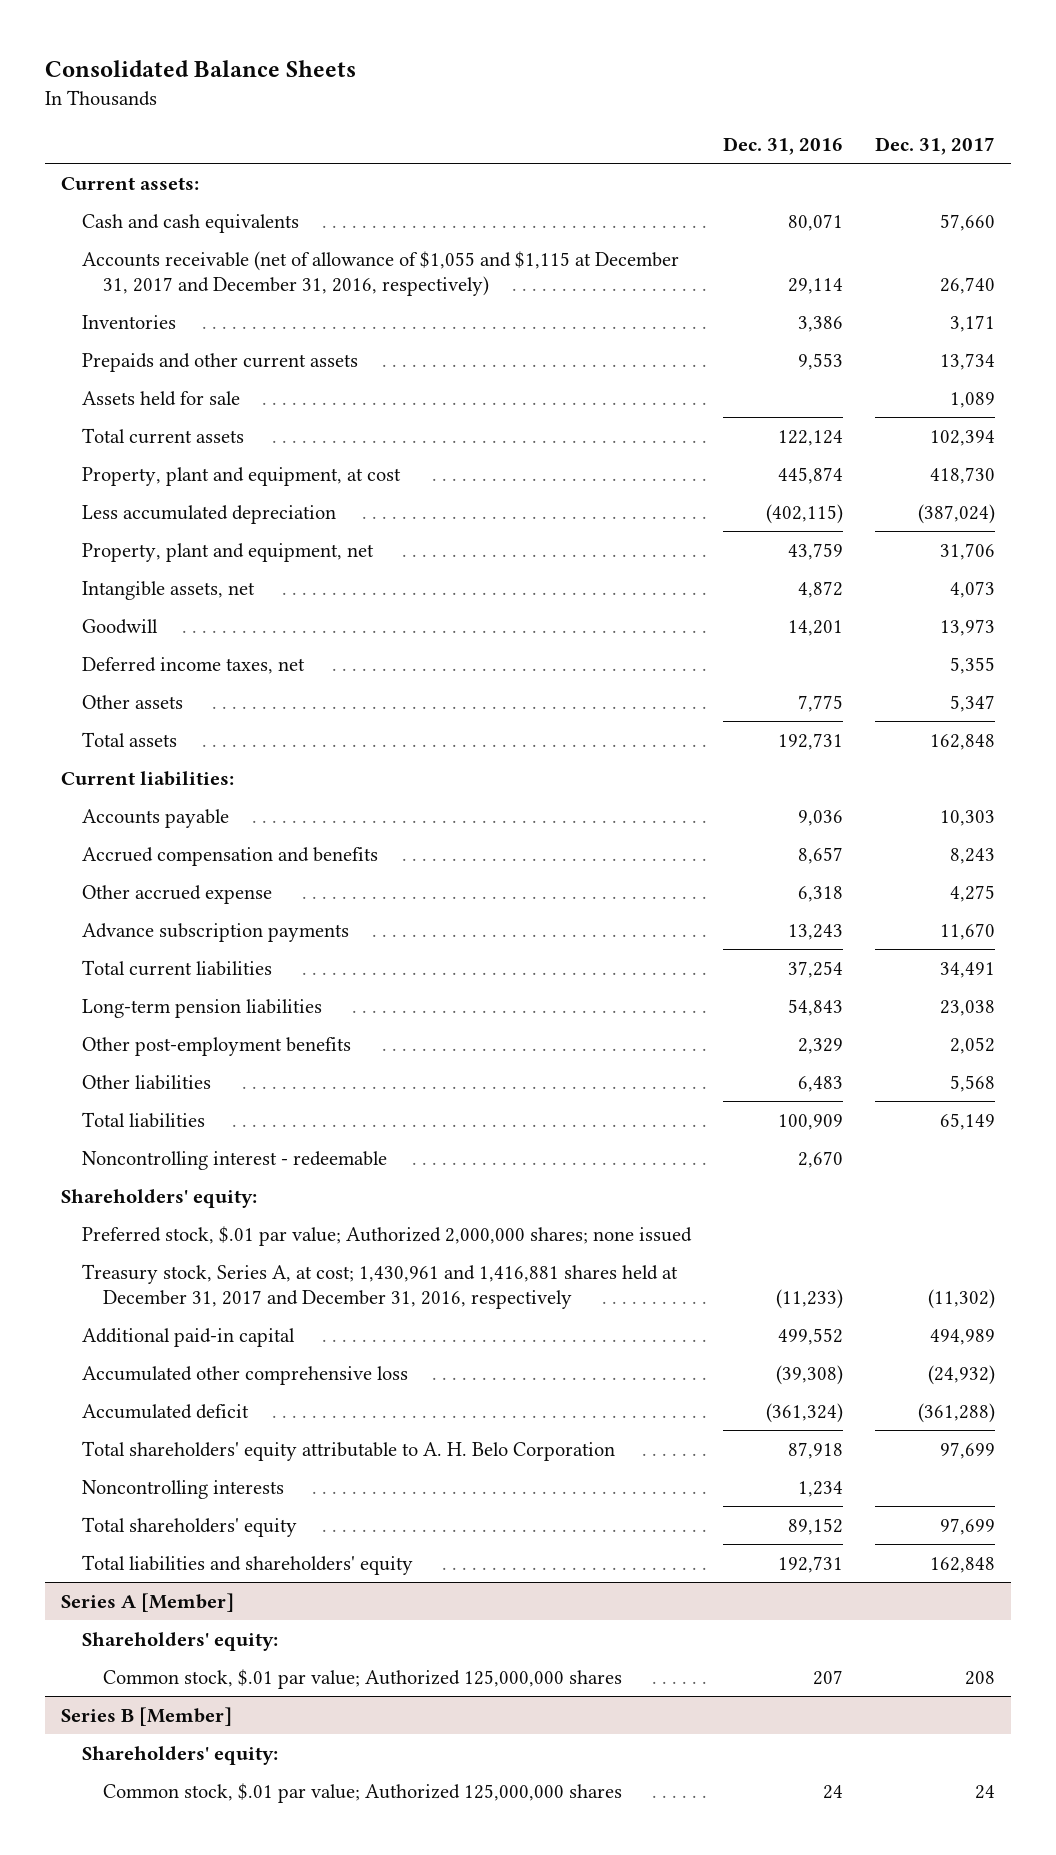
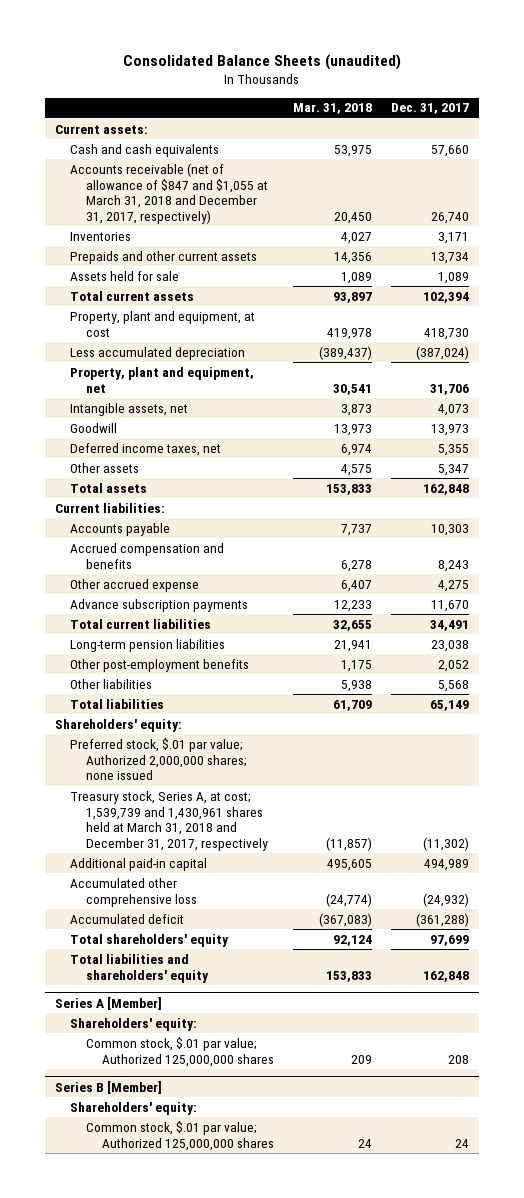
[44,59,356,77] Consolidated Balance Sheets -> [122,53,401,70] Consolidated Balance Sheets (unaudited)
[723,137,844,156] Dec. 31, 2016 -> none
none -> [293,103,373,115] Mar. 31, 2018
[81,250,679,296] Accounts receivable (net of allowance of $1,055 and $1,115 at December 31, 2017 and December 31, 2016, respectively) -> [70,162,269,225] Accounts receivable (net of allowance of $847 and $1,055 at March 31, 2018 and December 31, 2017, respectively)
[81,1150,387,1170] Noncontrolling interest - redeemable -> none
[81,1263,678,1309] Treasury stock, Series A, at cost; 1,430,961 and 1,416,881 shares held at December 31, 2017 and December 31, 2016, respectively -> [70,790,269,852] Treasury stock, Series A, at cost; 1,539,739 and 1,430,961 shares held at March 31, 2018 and December 31, 2017, respectively
[81,1440,615,1461] Total shareholders' equity attributable to A. H. Belo Corporation -> none
[81,1479,284,1499] Noncontrolling interests -> none

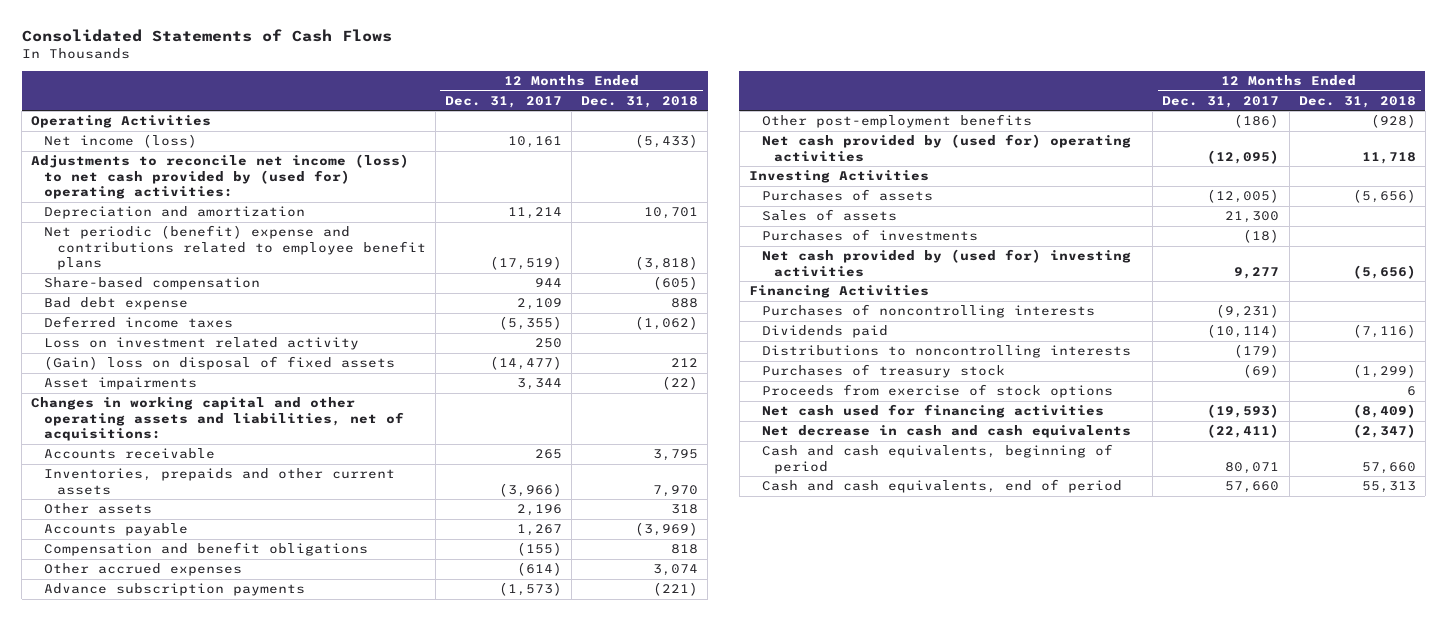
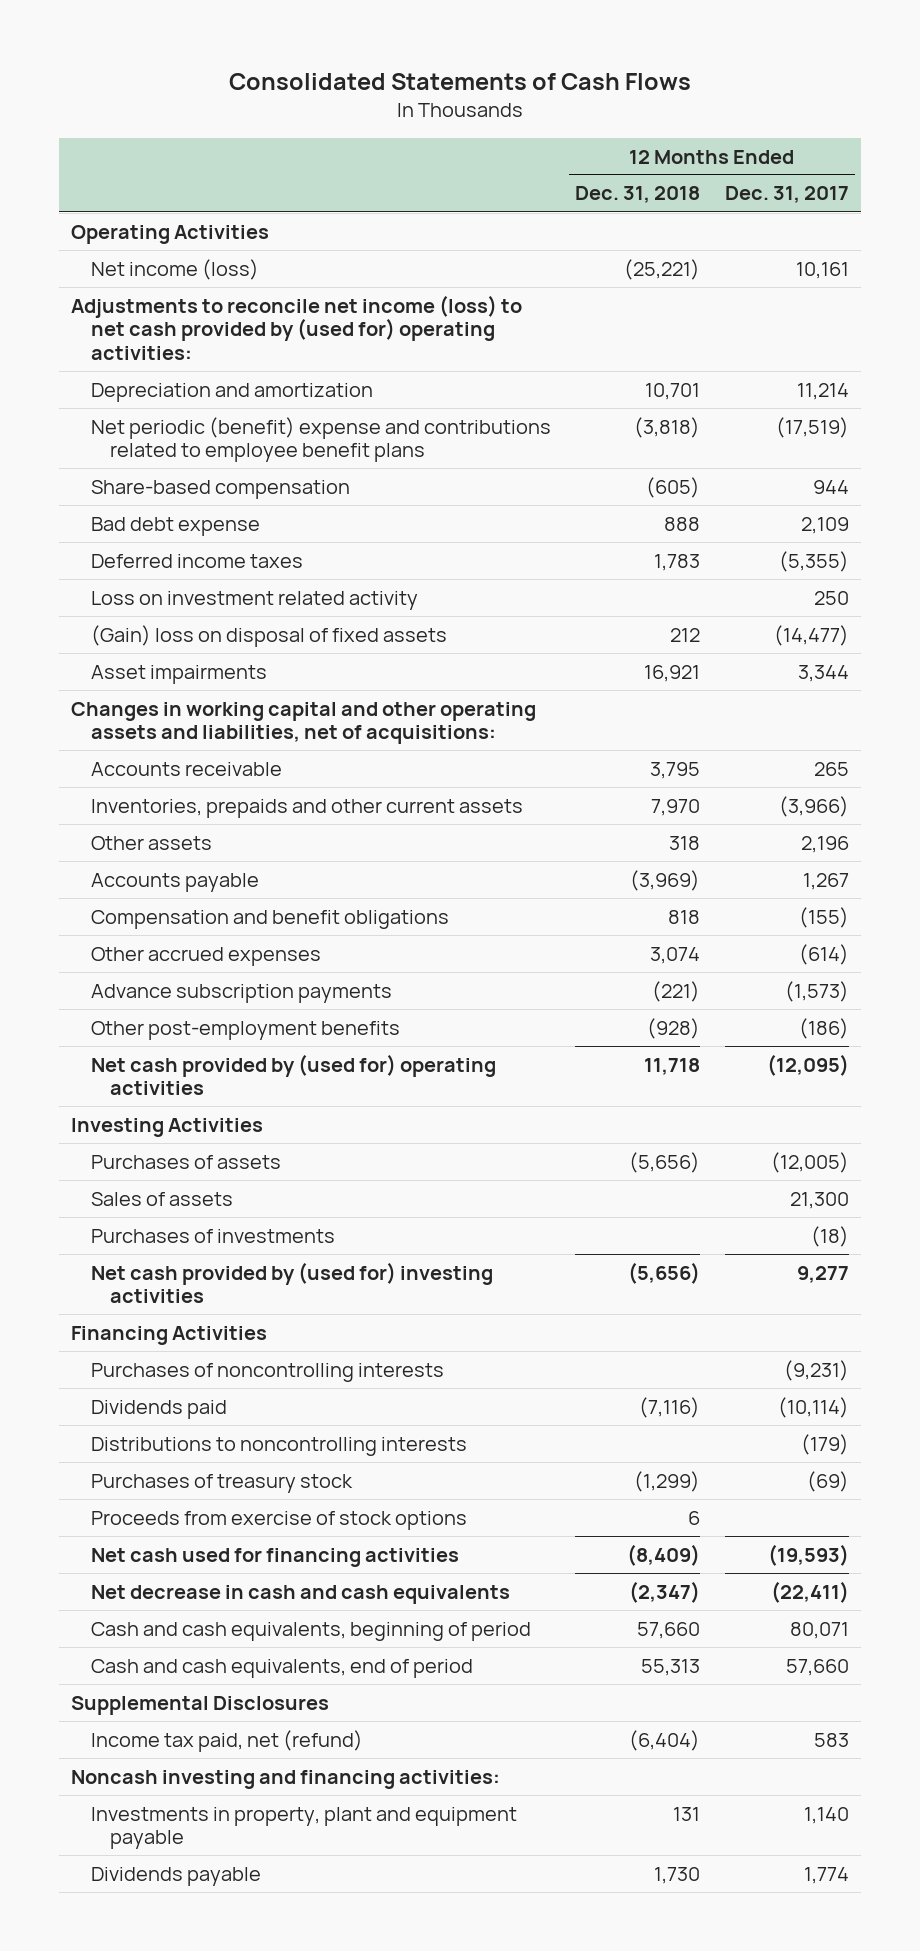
[635,134,699,149] (5,433) -> [624,258,701,280] (25,221)
[635,316,699,331] (1,062) -> [654,553,701,571] 1,783
[662,376,699,391] (22) -> [644,664,701,682] 16,921
none -> [71,1695,330,1715] Supplemental Disclosures
none -> [90,1729,363,1752] Income tax paid, net (refund)
none -> [71,1769,501,1789] Noncash investing and financing activities:
none -> [90,1806,517,1850] Investments in property, plant and equipment payable
none -> [90,1866,261,1886] Dividends payable

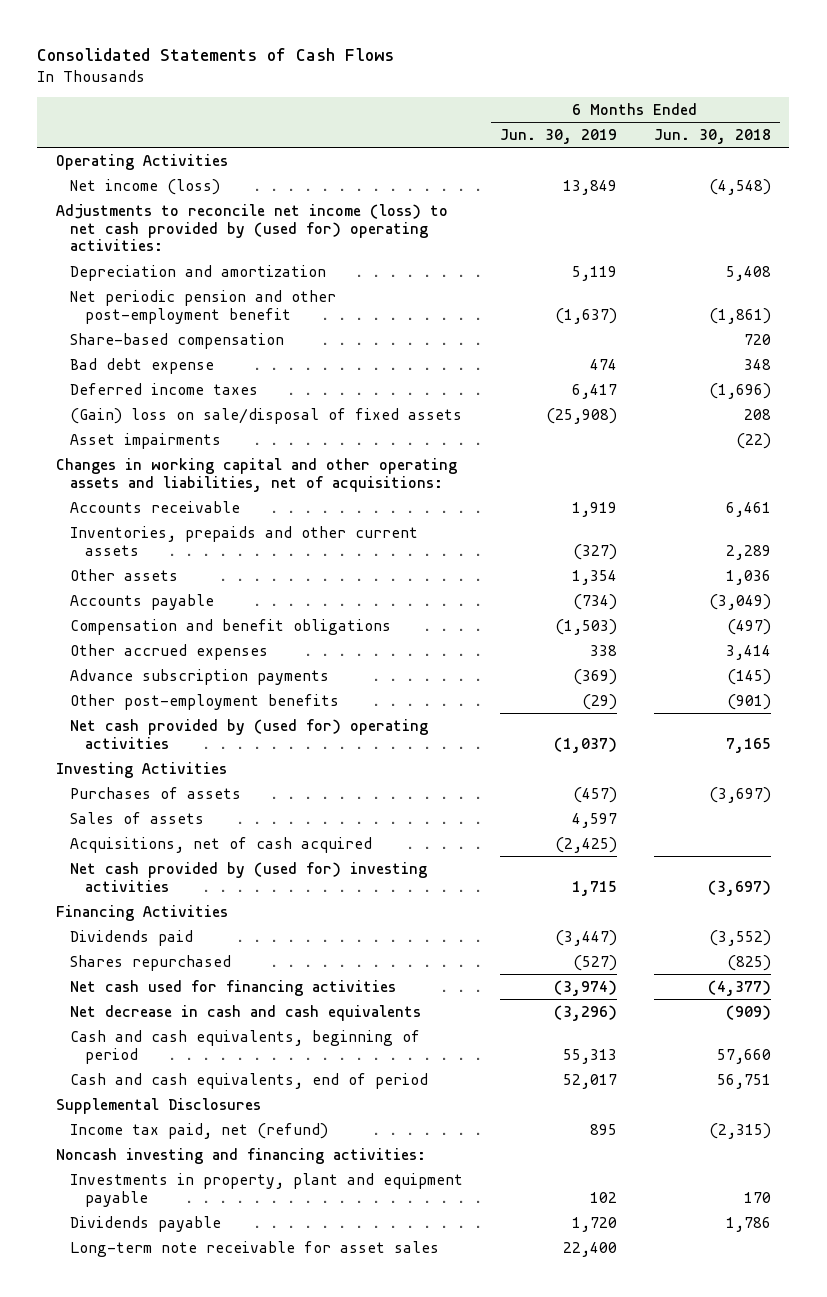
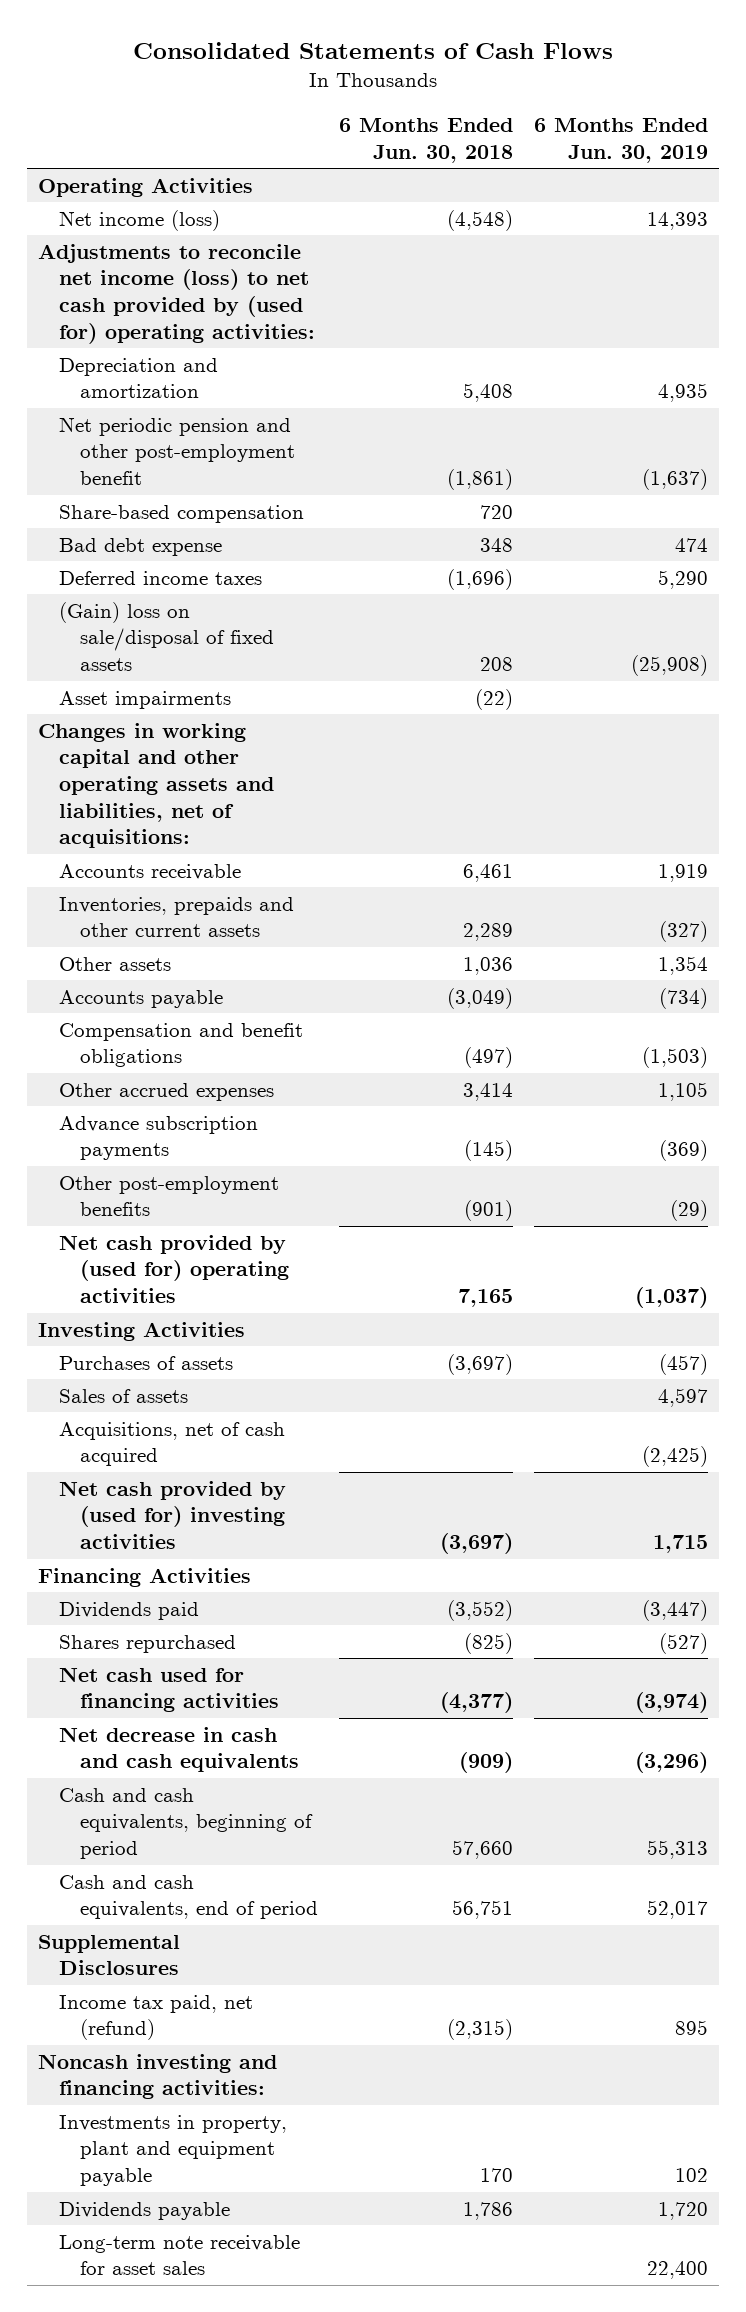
[563,179,618,195] 13,849 -> [647,211,709,230] 14,393
[572,265,618,281] 5,119 -> [658,383,709,403] 4,935
[572,383,618,399] 6,417 -> [658,569,709,589] 5,290
[590,644,618,656] 338 -> [658,1081,709,1101] 1,105

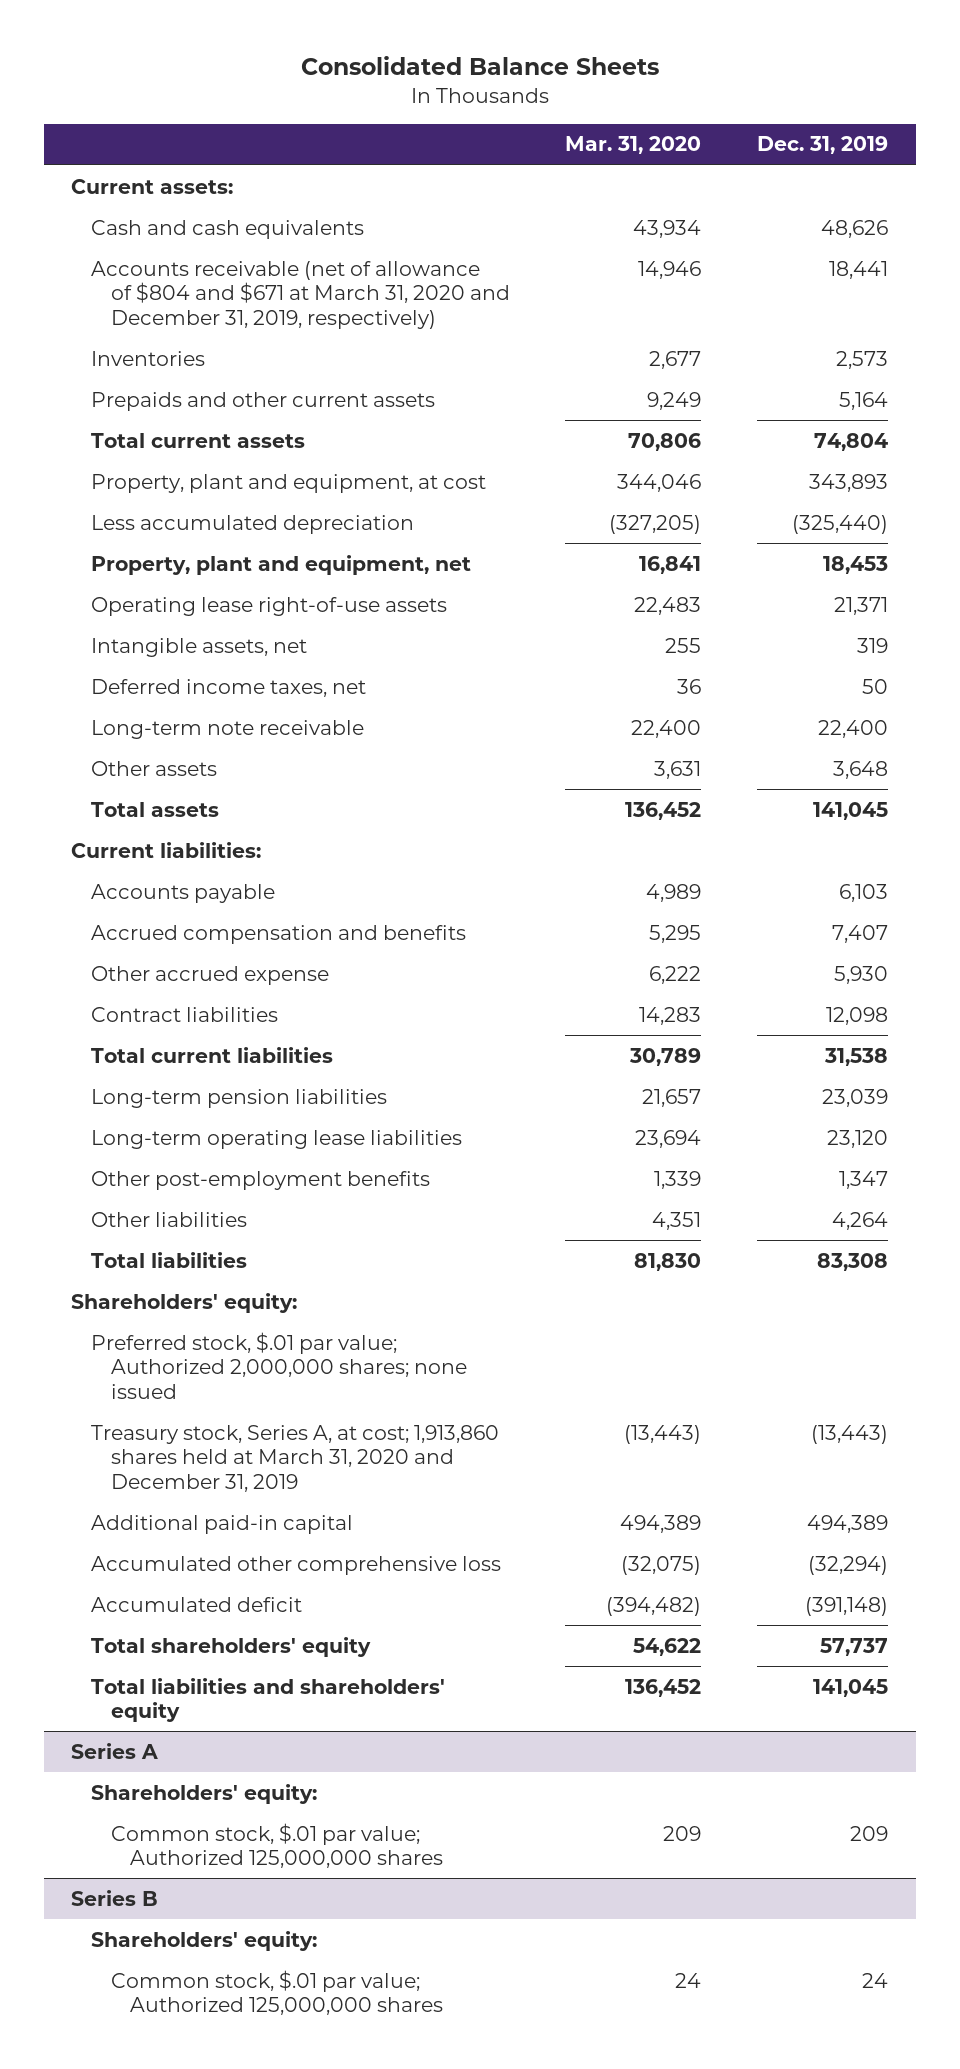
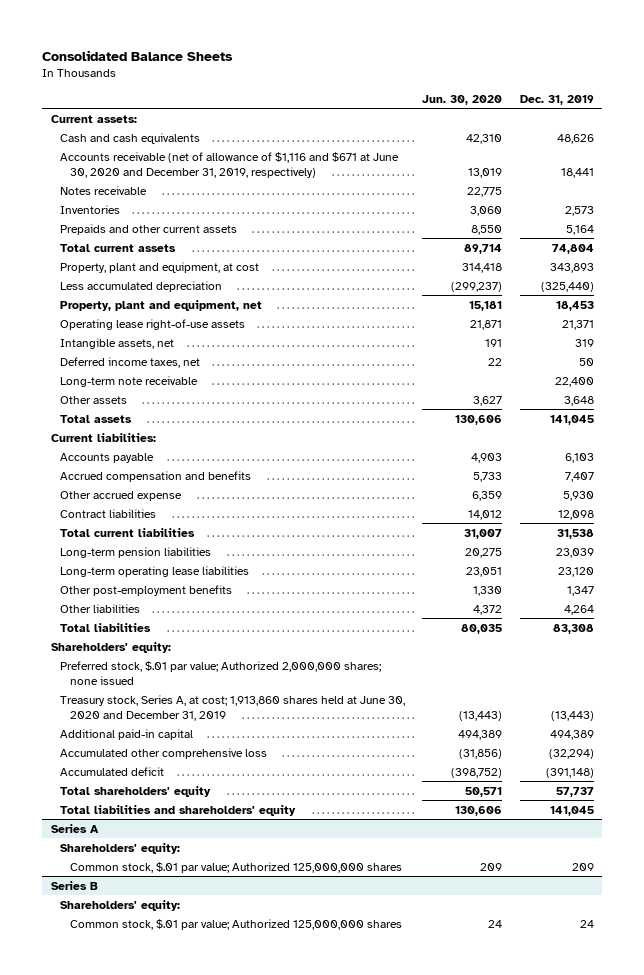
[565,136,702,155] Mar. 31, 2020 -> none
none -> [422,94,503,105] Jun. 30, 2020
[91,260,510,329] Accounts receivable (net of allowance of $804 and $671 at March 31, 2020 and December 31, 2019, respectively) -> [60,151,400,178] Accounts receivable (net of allowance of $1,116 and $671 at June 30, 2020 and December 31, 2019, respectively)
none -> [60,185,148,195] Notes receivable
[91,1424,500,1492] Treasury stock, Series A, at cost; 1,913,860 shares held at March 31, 2020 and December 31, 2019 -> [60,694,406,721] Treasury stock, Series A, at cost; 1,913,860 shares held at June 30, 2020 and December 31, 2019

